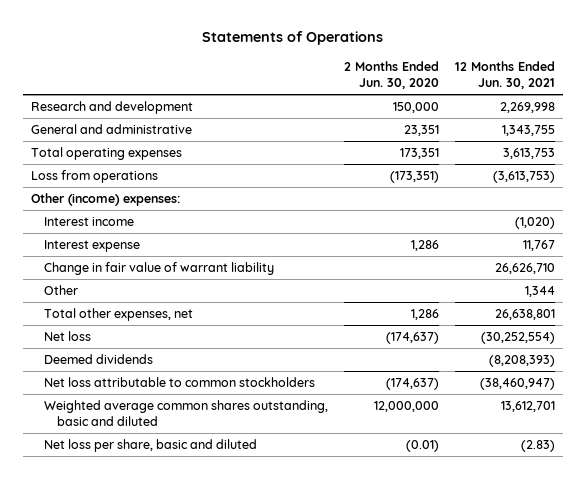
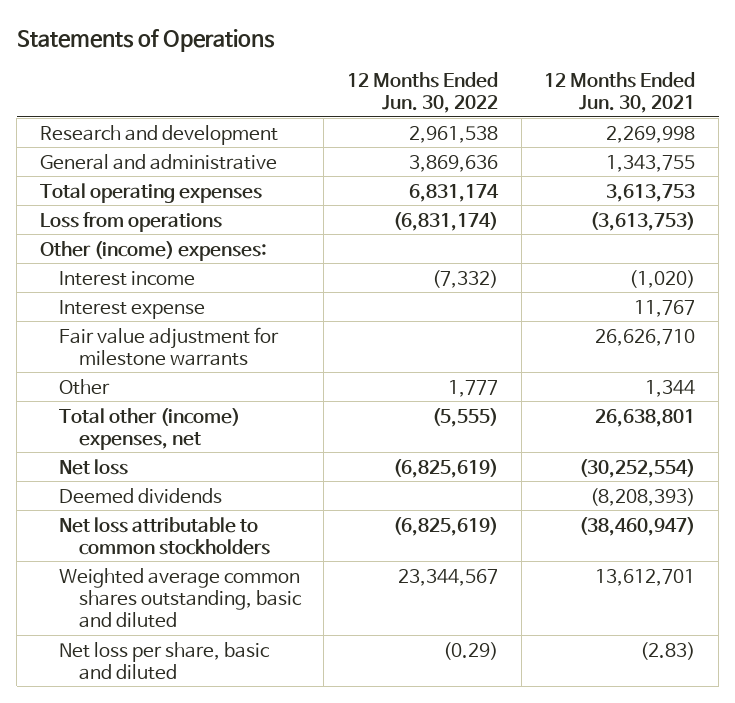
[344,60,440,90] 2 Months Ended Jun. 30, 2020 -> none
none -> [347,71,499,113] 12 Months Ended Jun. 30, 2022
[44,261,275,275] Change in fair value of warrant liability -> [59,326,280,366] Fair value adjustment for milestone warrants
[44,307,194,321] Total other expenses, net -> [59,407,241,450] Total other (income) expenses, net

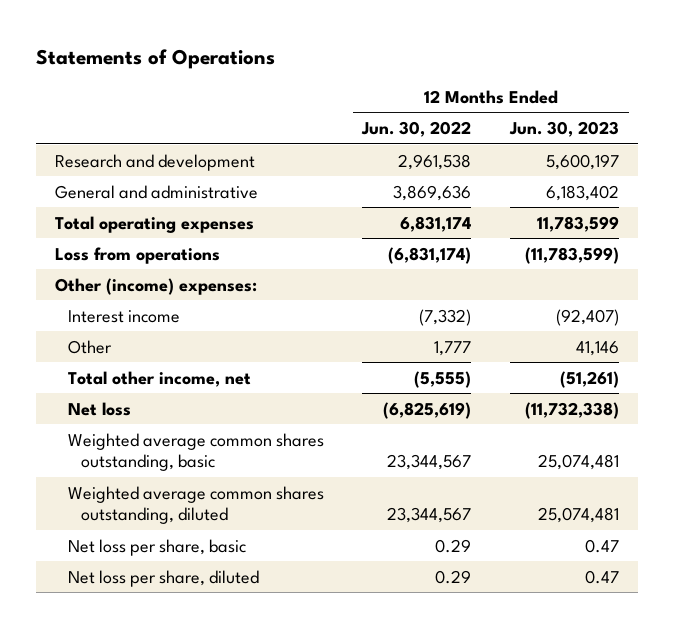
[544,71,696,113] 12 Months Ended Jun. 30, 2021 -> none
none -> [508,121,619,138] Jun. 30, 2023
[59,299,206,319] Interest expense -> none
[59,326,280,366] Fair value adjustment for milestone warrants -> none
[59,407,241,450] Total other (income) expenses, net -> [67,370,251,387] Total other income, net
[59,487,223,504] Deemed dividends -> none
[59,516,270,555] Net loss attributable to common stockholders -> none
[59,567,302,628] Weighted average common shares outstanding, basic and diluted -> [67,432,324,472] Weighted average common shares outstanding, basic
none -> [67,485,324,525] Weighted average common shares outstanding, diluted
[59,641,271,680] Net loss per share, basic and diluted -> [67,538,246,556] Net loss per share, basic
[443,641,499,660] (0.29) -> [435,538,472,553] 0.29
none -> [67,569,259,587] Net loss per share, diluted

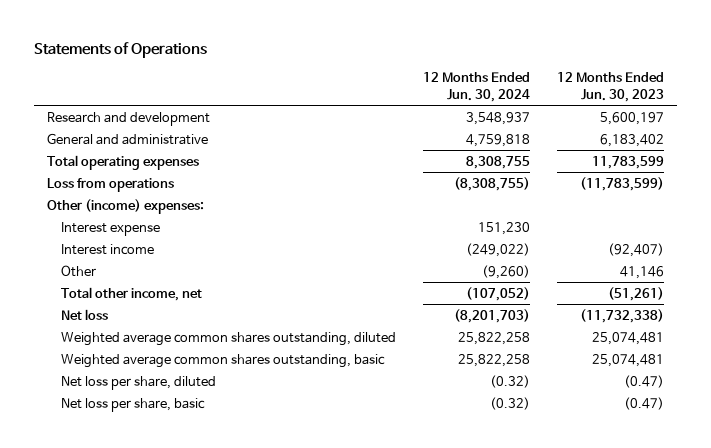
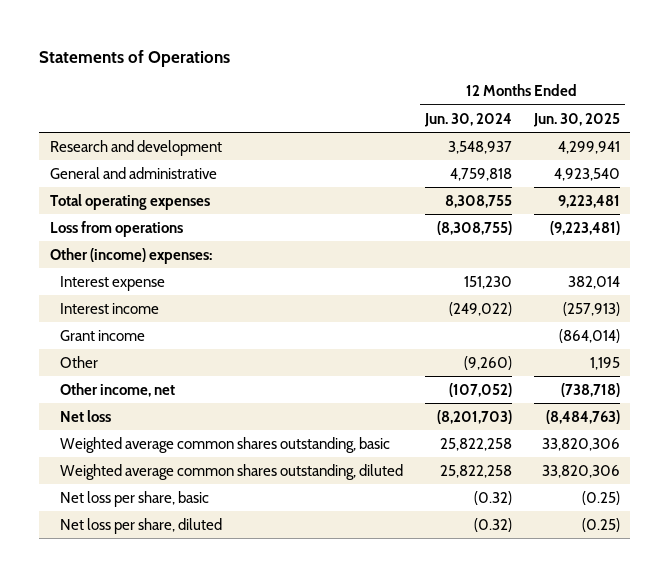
[556,72,664,102] 12 Months Ended Jun. 30, 2023 -> none
none -> [532,112,620,127] Jun. 30, 2025
none -> [60,329,146,341] Grant income
[61,286,203,301] Total other income, net -> [60,382,176,397] Other income, net
[61,331,397,346] Weighted average common shares outstanding, diluted -> [60,463,404,480] Weighted average common shares outstanding, diluted
[61,375,217,390] Net loss per share, diluted -> [60,517,223,534] Net loss per share, diluted

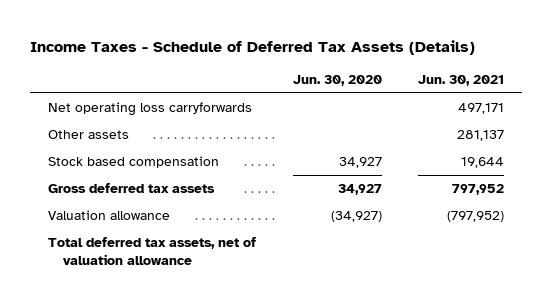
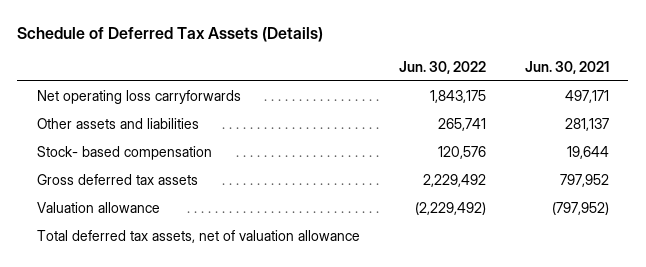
[30,39,476,55] Income Taxes - Schedule of Deferred Tax Assets (Details) -> [17,26,324,42] Schedule of Deferred Tax Assets (Details)
[292,74,382,86] Jun. 30, 2020 -> none
none -> [398,60,486,74] Jun. 30, 2022
[48,130,130,140] Other assets -> [36,118,199,130] Other assets and liabilities
[48,156,220,169] Stock based compensation -> [36,146,212,161] Stock- based compensation

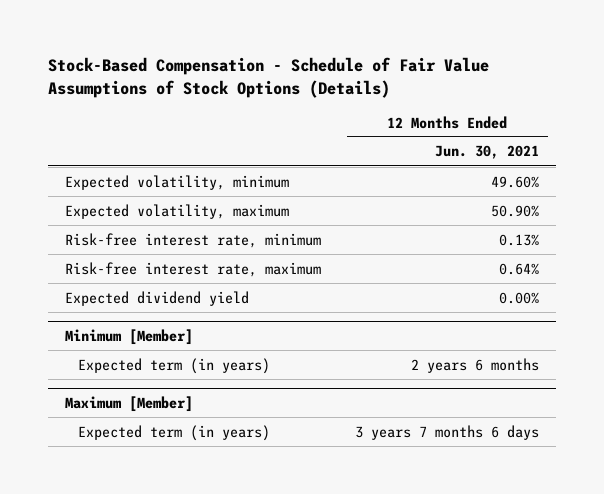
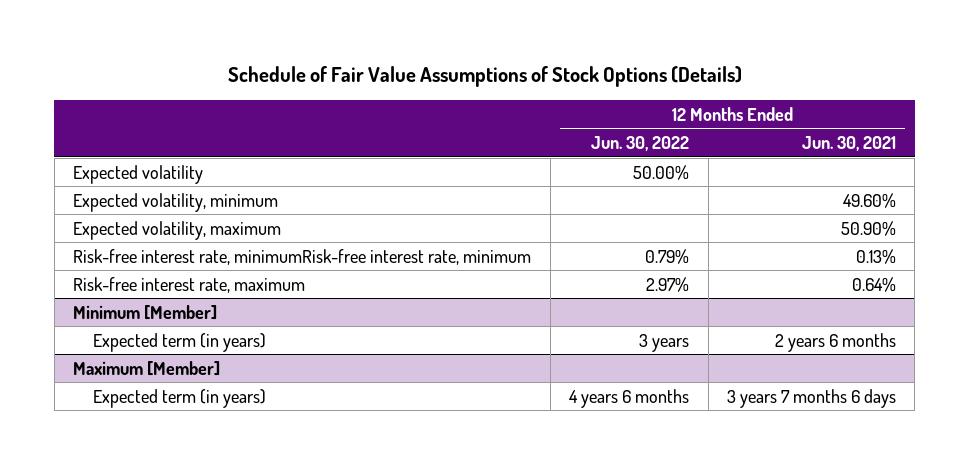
[48,56,490,98] Stock-Based Compensation - Schedule of Fair Value Assumptions of Stock Options (Details) -> [227,66,742,88] Schedule of Fair Value Assumptions of Stock Options (Details)
none -> [591,136,690,152] Jun. 30, 2022
none -> [73,164,204,184] Expected volatility
[65,232,322,248] Risk-free interest rate, minimum -> [73,248,532,265] Risk-free interest rate, minimumRisk-free interest rate, minimum
[65,290,250,306] Expected dividend yield -> none

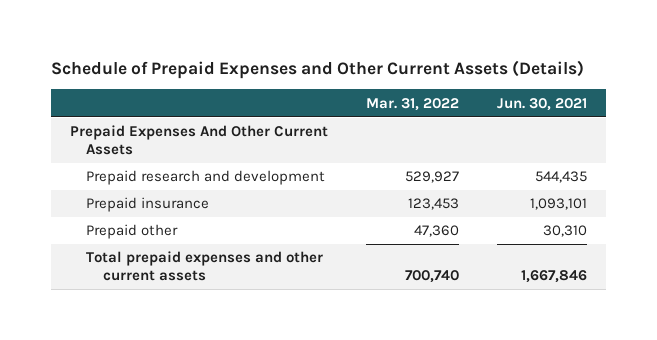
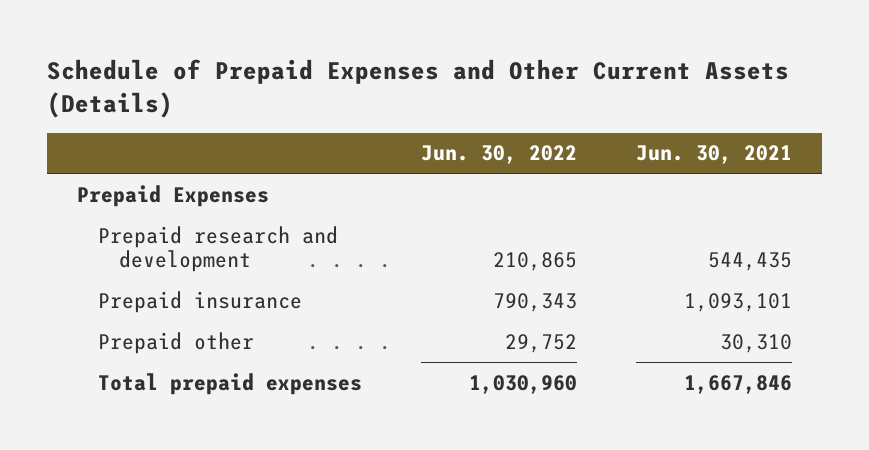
[365,97,459,111] Mar. 31, 2022 -> none
none -> [421,145,578,165] Jun. 30, 2022
[69,125,328,155] Prepaid Expenses And Other Current Assets -> none
none -> [76,184,269,207] Prepaid Expenses
[86,251,324,281] Total prepaid expenses and other current assets -> [97,372,362,395] Total prepaid expenses

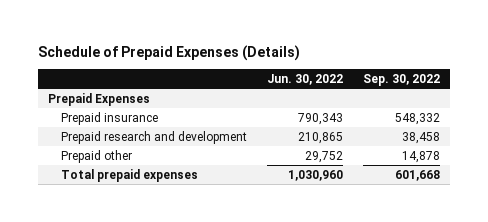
[47,59,790,118] Schedule of Prepaid Expenses and Other Current Assets (Details) -> [37,44,300,61] Schedule of Prepaid Expenses (Details)
[636,145,793,165] Jun. 30, 2021 -> none
none -> [362,73,440,86] Sep. 30, 2022
[97,225,338,272] Prepaid research and development -> [60,131,247,145] Prepaid research and development

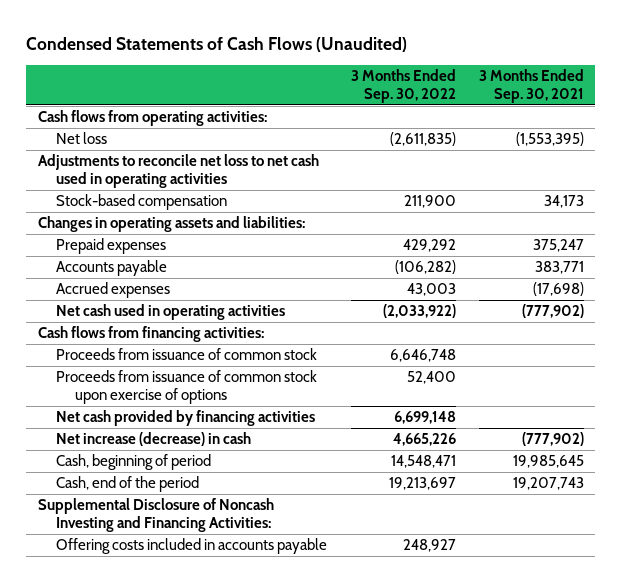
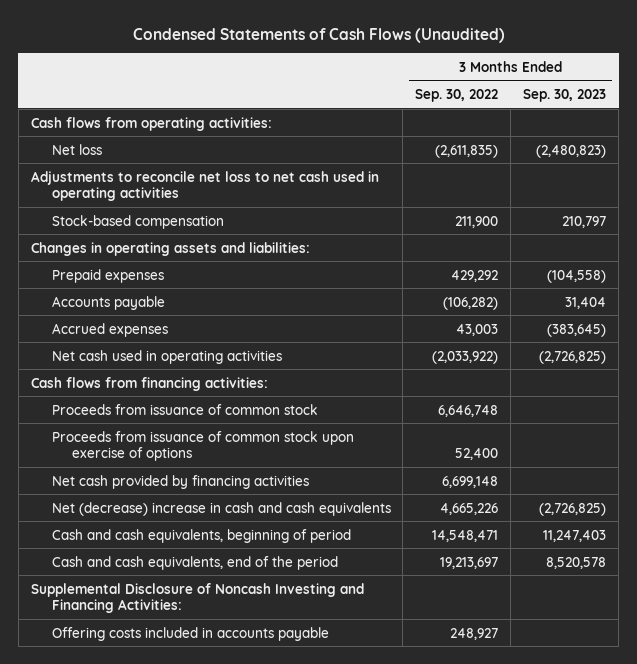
[478,69,584,104] 3 Months Ended Sep. 30, 2021 -> none
none -> [523,89,607,103] Sep. 30, 2023
[56,432,252,447] Net increase (decrease) in cash -> [51,501,391,516] Net (decrease) increase in cash and cash equivalents
[56,454,212,471] Cash, beginning of period -> [51,528,351,543] Cash and cash equivalents, beginning of period
[56,476,200,493] Cash, end of the period -> [51,555,338,570] Cash and cash equivalents, end of the period

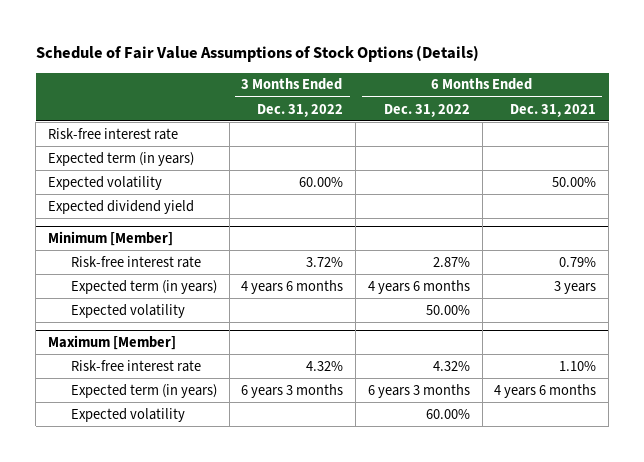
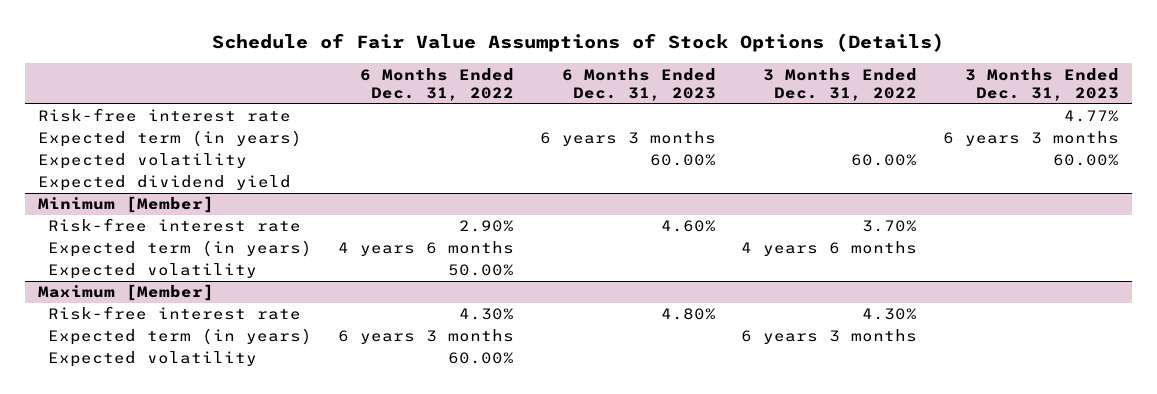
[510,103,597,117] Dec. 31, 2021 -> none
none -> [561,67,716,101] 6 Months Ended Dec. 31, 2023
none -> [964,67,1119,101] 3 Months Ended Dec. 31, 2023
[306,256,344,267] 3.72% -> [862,220,918,233] 3.70%
[432,256,470,267] 2.87% -> [459,220,515,233] 2.90%
[306,360,344,371] 4.32% -> [862,308,918,321] 4.30%
[432,360,470,371] 4.32% -> [459,308,515,321] 4.30%

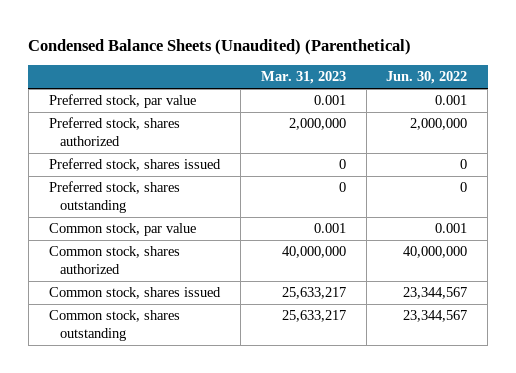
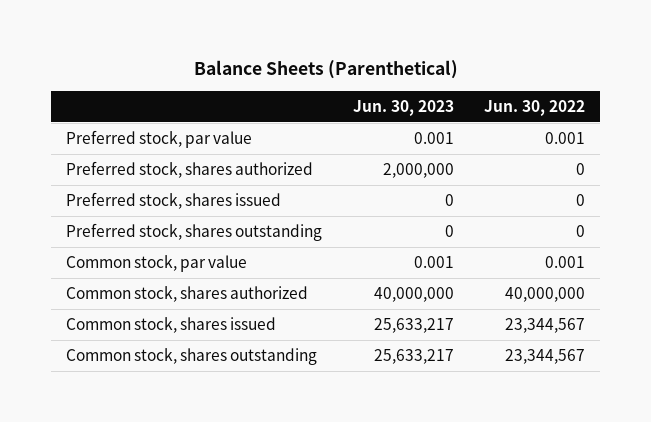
[28,38,412,55] Condensed Balance Sheets (Unaudited) (Parenthetical) -> [193,60,458,80] Balance Sheets (Parenthetical)
[260,71,346,85] Mar. 31, 2023 -> none
none -> [352,99,454,116] Jun. 30, 2023
[410,118,468,131] 2,000,000 -> [575,163,585,176] 0

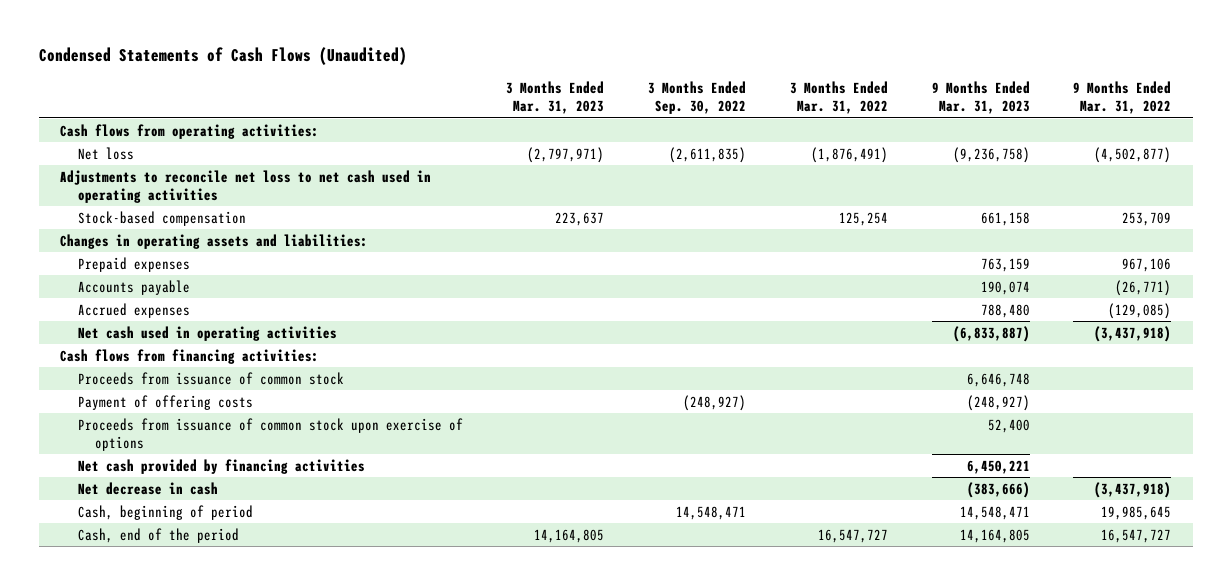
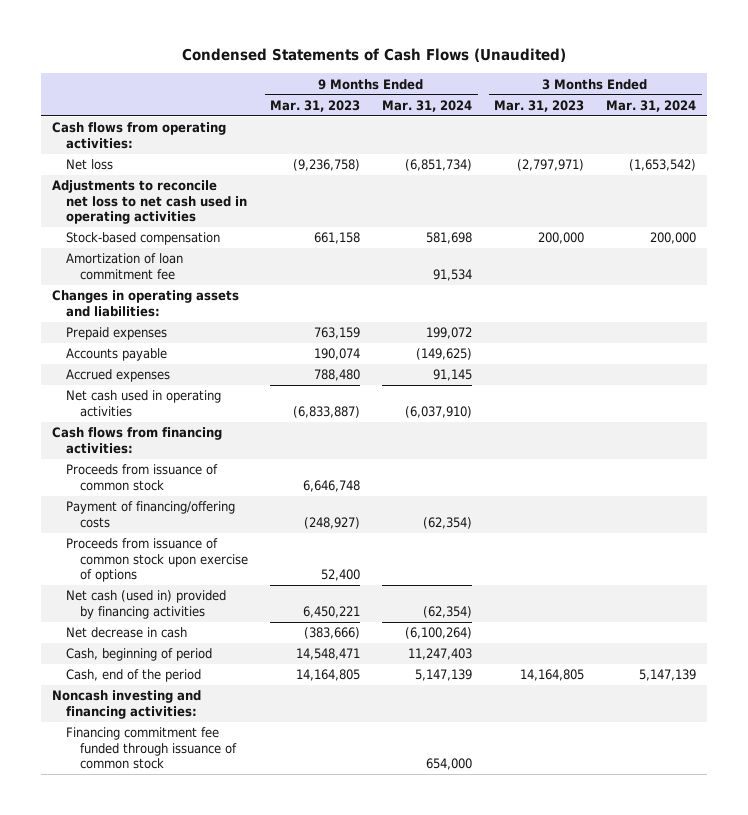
[648,80,747,115] 3 Months Ended Sep. 30, 2022 -> none
[789,80,888,115] 3 Months Ended Mar. 31, 2022 -> none
[1073,80,1172,115] 9 Months Ended Mar. 31, 2022 -> none
none -> [382,99,473,112] Mar. 31, 2024
none -> [606,99,697,112] Mar. 31, 2024
[555,211,605,226] 223,637 -> [538,232,585,245] 200,000
none -> [65,253,183,280] Amortization of loan commitment fee
[77,394,253,410] Payment of offering costs -> [65,501,235,528] Payment of financing/offering costs
[77,458,365,474] Net cash provided by financing activities -> [65,590,226,619] Net cash (used in) provided by financing activities
none -> [51,690,201,719] Noncash investing and financing activities:
none -> [65,727,238,770] Financing commitment fee funded through issuance of common stock

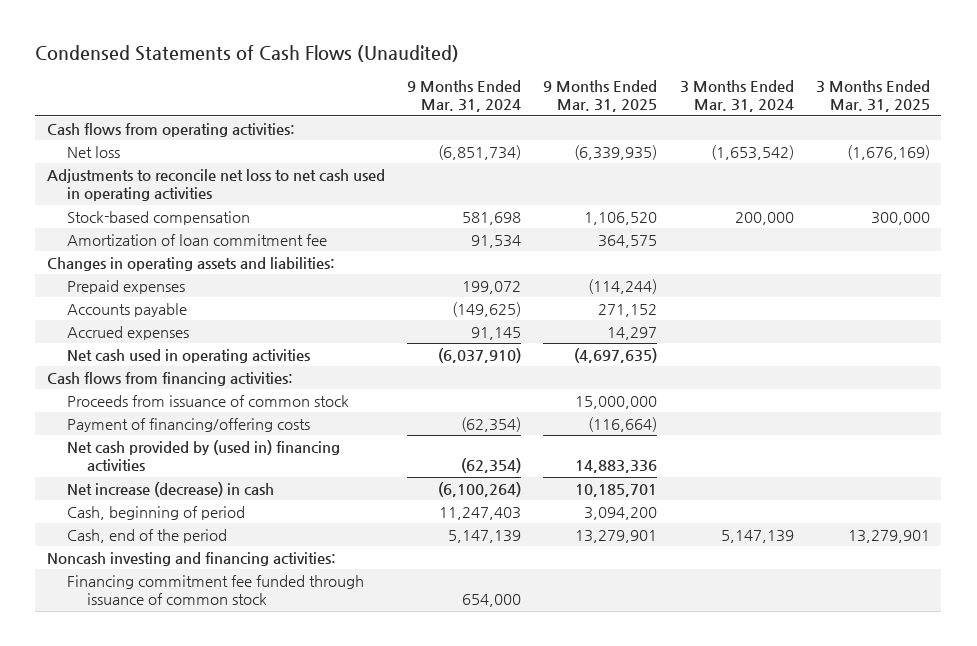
[270,99,361,112] Mar. 31, 2023 -> none
[494,99,585,112] Mar. 31, 2023 -> none
none -> [543,79,658,113] 9 Months Ended Mar. 31, 2025
none -> [816,79,931,113] 3 Months Ended Mar. 31, 2025
[65,538,249,583] Proceeds from issuance of common stock upon exercise of options -> none
[65,590,226,619] Net cash (used in) provided by financing activities -> [67,439,341,472] Net cash provided by (used in) financing activities
[65,627,187,639] Net decrease in cash -> [67,481,275,497] Net increase (decrease) in cash

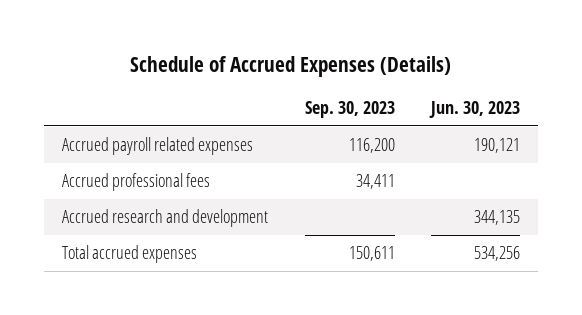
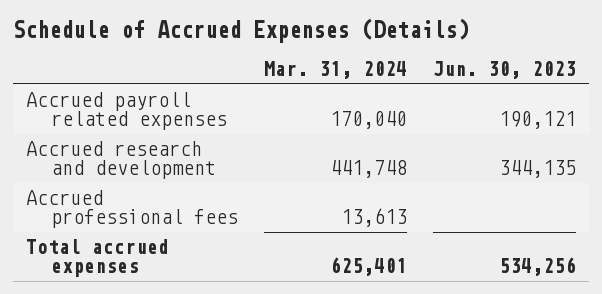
[304,101,395,119] Sep. 30, 2023 -> none
none -> [263,61,407,80] Mar. 31, 2024
[62,173,211,192] Accrued professional fees -> [26,190,238,229] Accrued professional fees

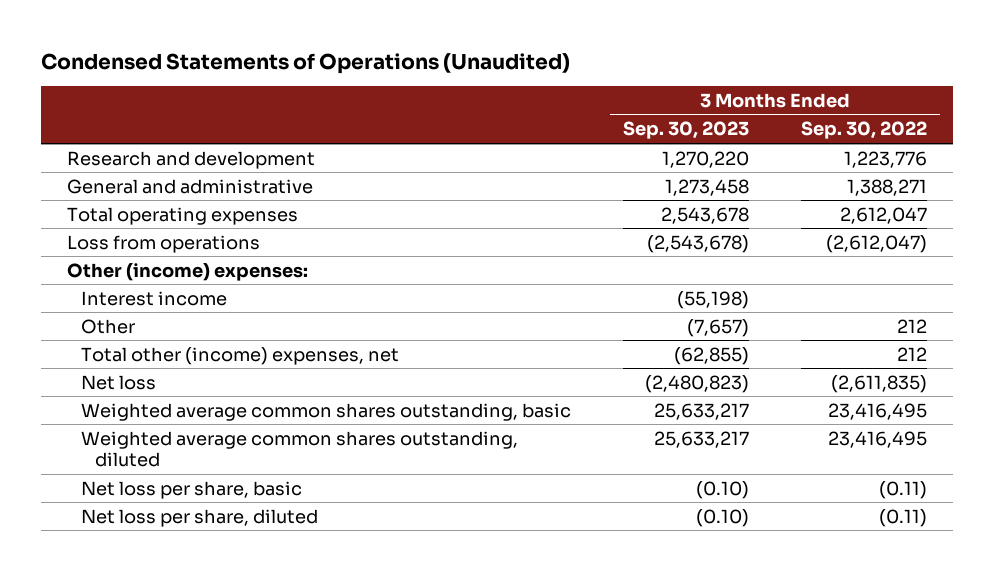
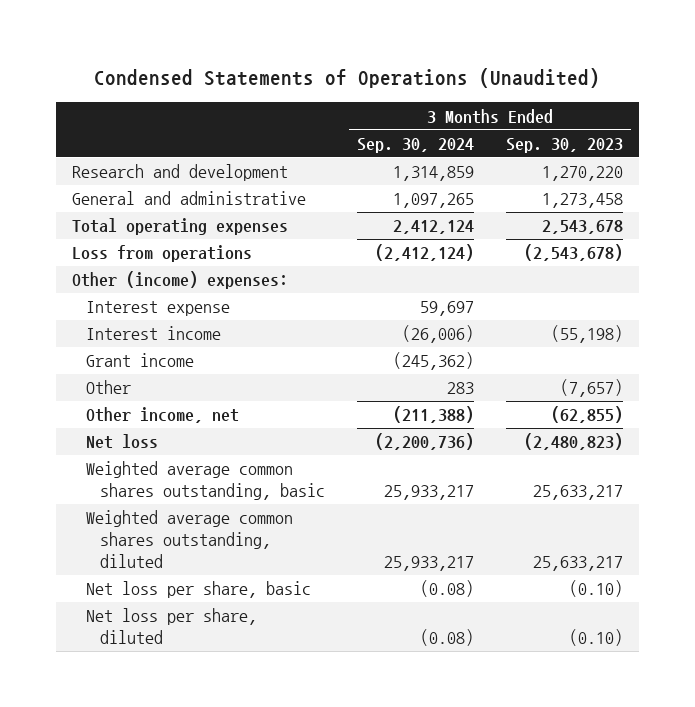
[801,121,928,140] Sep. 30, 2022 -> none
none -> [356,137,474,153] Sep. 30, 2024
none -> [85,301,230,317] Interest expense
none -> [85,353,194,368] Grant income
[80,346,399,365] Total other (income) expenses, net -> [85,407,239,424] Other income, net

